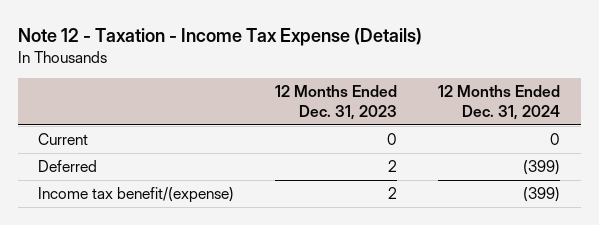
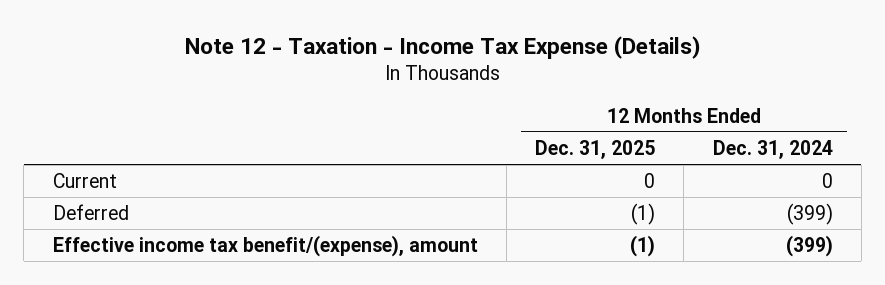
[275,85,398,120] 12 Months Ended Dec. 31, 2023 -> none
none -> [535,139,656,159] Dec. 31, 2025
[38,186,235,203] Income tax benefit/(expense) -> [52,234,478,257] Effective income tax benefit/(expense), amount

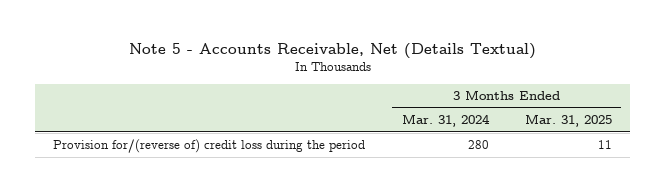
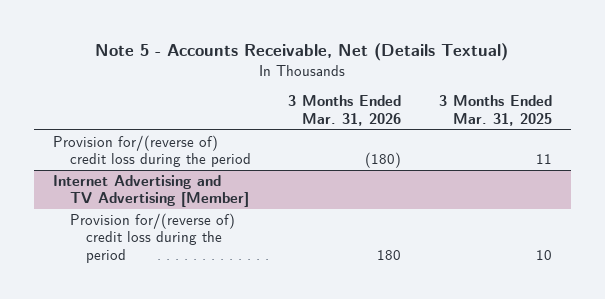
[401,113,490,127] Mar. 31, 2024 -> none
none -> [288,95,402,126] 3 Months Ended Mar. 31, 2026
none -> [52,174,249,208] Internet Advertising and TV Advertising [Member]
none -> [69,212,235,263] Provision for/(reverse of) credit loss during the period

